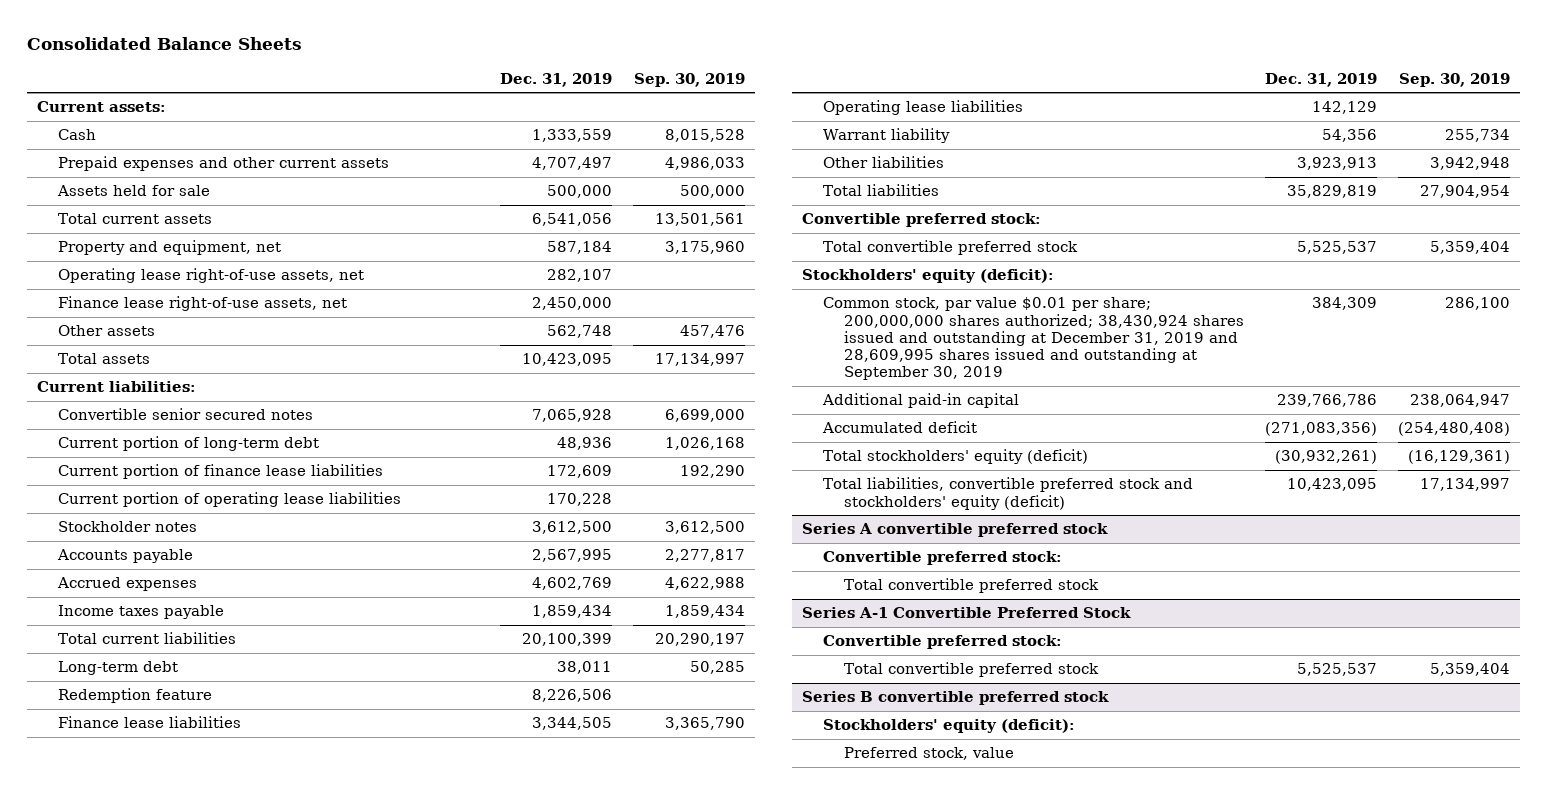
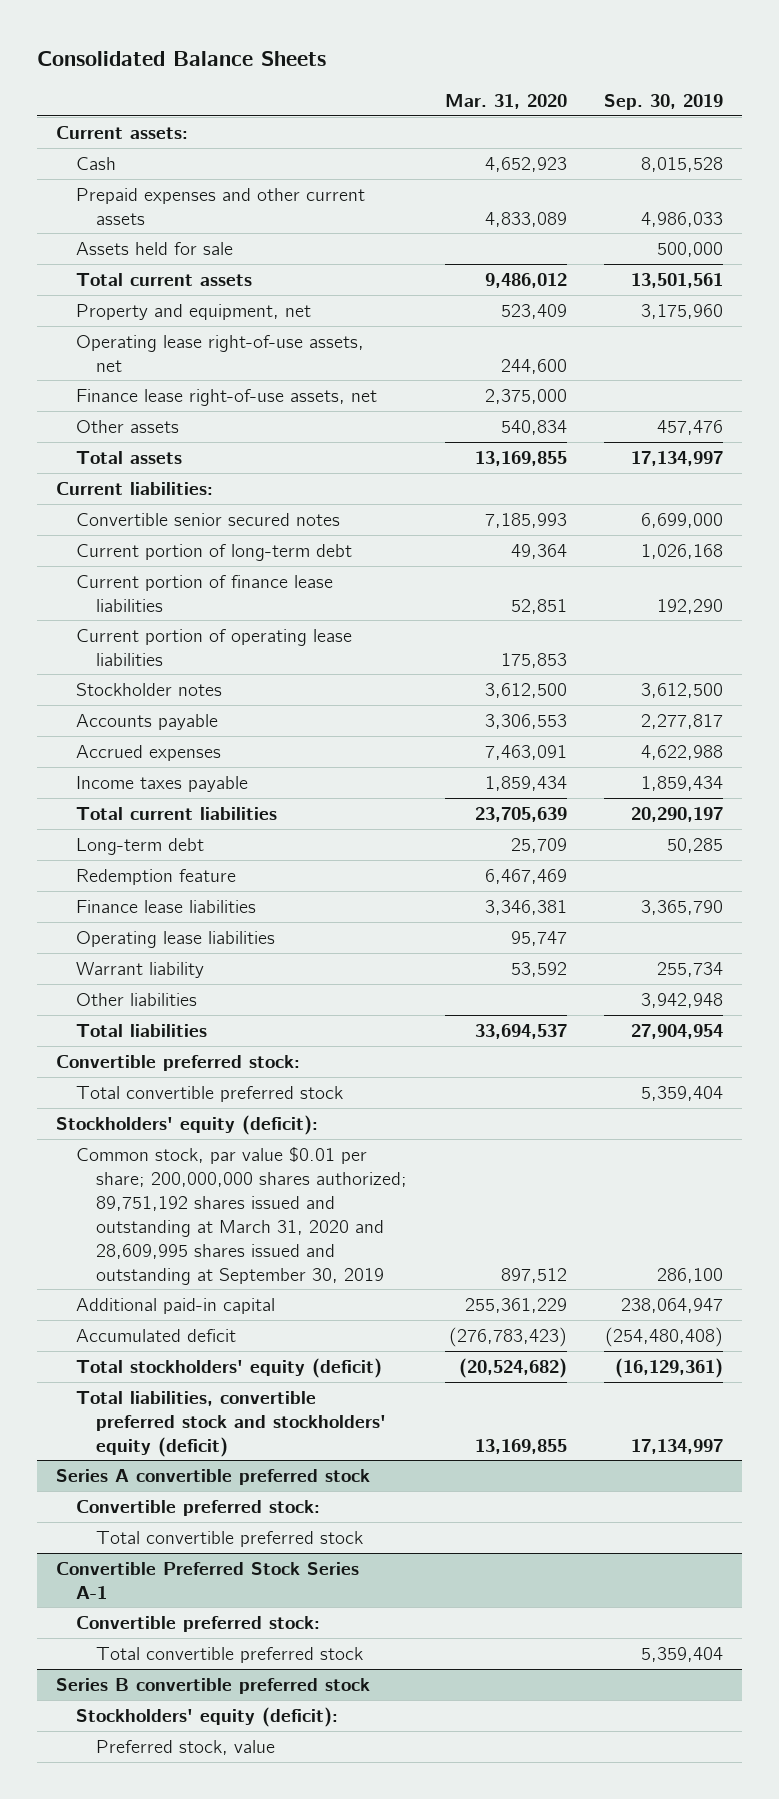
[500,72,613,87] Dec. 31, 2019 -> none
none -> [444,94,567,110] Mar. 31, 2020
[823,297,1245,380] Common stock, par value $0.01 per share; 200,000,000 shares authorized; 38,430,924 shares issued and outstanding at December 31, 2019 and 28,609,995 shares issued and outstanding at September 30, 2019 -> [75,1146,407,1285] Common stock, par value $0.01 per share; 200,000,000 shares authorized; 89,751,192 shares issued and outstanding at March 31, 2020 and 28,609,995 shares issued and outstanding at September 30, 2019
[802,607,1132,619] Series A-1 Convertible Preferred Stock -> [55,1561,359,1599] Convertible Preferred Stock Series A-1

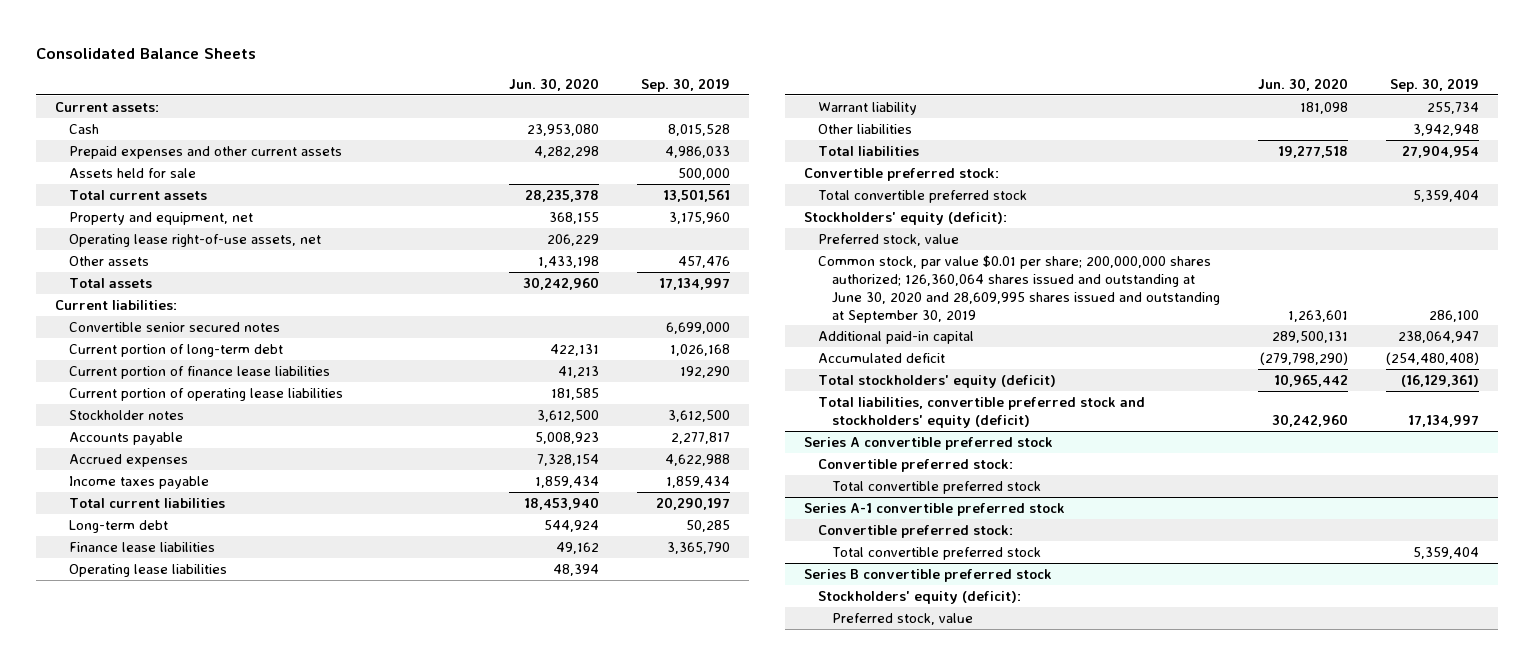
[444,94,567,110] Mar. 31, 2020 -> none
none -> [508,77,599,91] Jun. 30, 2020
[75,388,377,406] Finance lease right-of-use assets, net -> none
[75,868,236,885] Redemption feature -> none
none -> [817,233,959,246] Preferred stock, value
[75,1146,407,1285] Common stock, par value $0.01 per share; 200,000,000 shares authorized; 89,751,192 shares issued and outstanding at March 31, 2020 and 28,609,995 shares issued and outstanding at September 30, 2019 -> [817,254,1220,323] Common stock, par value $0.01 per share; 200,000,000 shares authorized; 126,360,064 shares issued and outstanding at June 30, 2020 and 28,609,995 shares issued and outstanding at September 30, 2019
[55,1561,359,1599] Convertible Preferred Stock Series A-1 -> [804,502,1066,516] Series A-1 convertible preferred stock

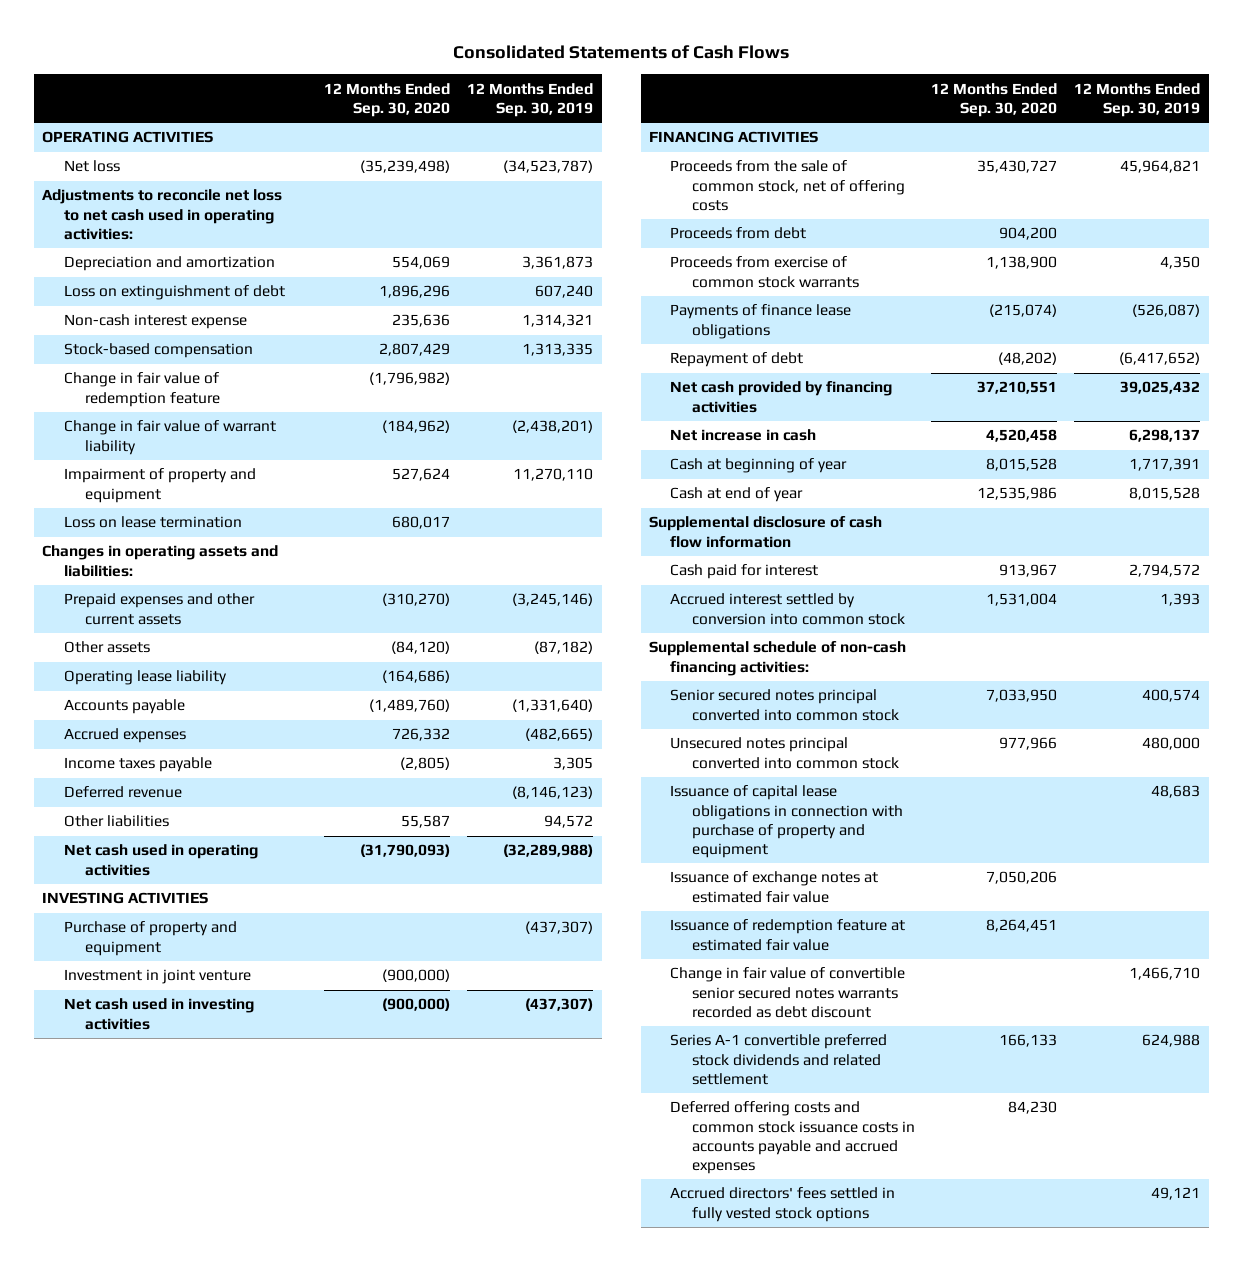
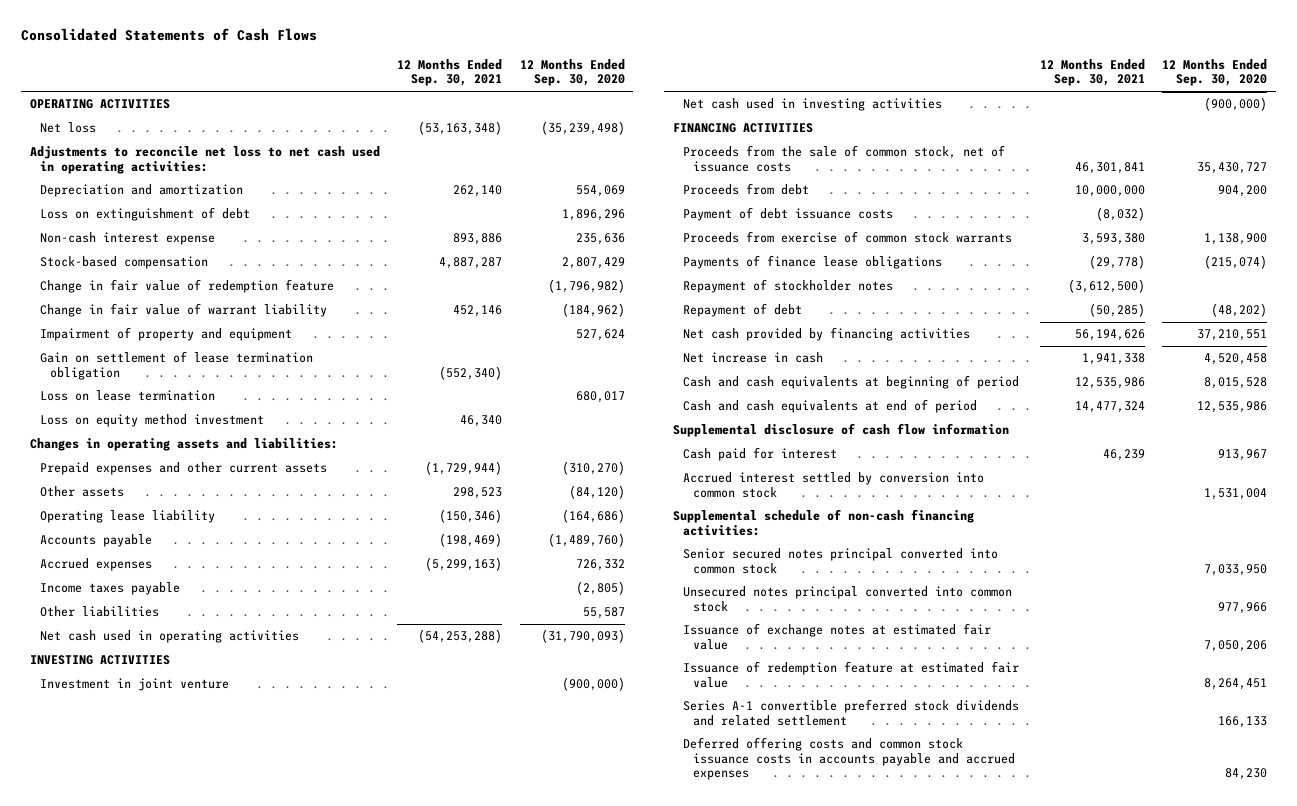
[467,82,594,117] 12 Months Ended Sep. 30, 2019 -> none
none -> [397,58,503,87] 12 Months Ended Sep. 30, 2021
none -> [40,351,314,380] Gain on settlement of lease termination obligation
none -> [40,414,265,428] Loss on equity method investment
[63,786,182,799] Deferred revenue -> none
[63,921,237,956] Purchase of property and equipment -> none
[670,160,905,211] Proceeds from the sale of common stock, net of offering costs -> [682,145,1005,172] Proceeds from the sale of common stock, net of issuance costs
none -> [682,207,893,222] Payment of debt issuance costs
none -> [682,279,893,294] Repayment of stockholder notes
[670,458,848,474] Cash at beginning of year -> [682,375,1019,390] Cash and cash equivalents at beginning of period
[670,487,804,503] Cash at end of year -> [682,399,977,414] Cash and cash equivalents at end of period
[670,785,903,858] Issuance of capital lease obligations in connection with purchase of property and equipment -> none
[670,967,906,1018] Change in fair value of convertible senior secured notes warrants recorded as debt discount -> none
[670,1187,896,1222] Accrued directors' fees settled in fully vested stock options -> none

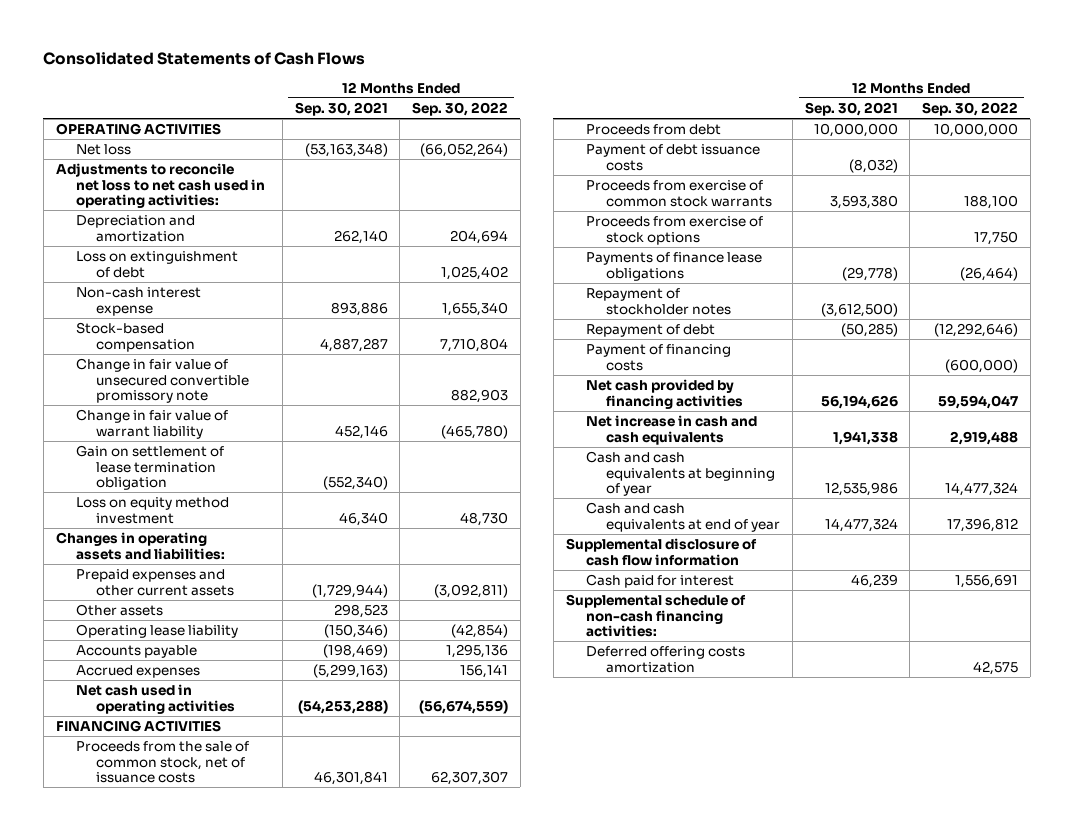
[519,58,625,87] 12 Months Ended Sep. 30, 2020 -> none
none -> [411,101,508,116] Sep. 30, 2022
[40,279,335,294] Change in fair value of redemption feature -> [75,358,250,404] Change in fair value of unsecured convertible promissory note
[40,327,293,342] Impairment of property and equipment -> none
[40,390,216,402] Loss on lease termination -> none
[40,582,181,596] Income taxes payable -> none
[40,606,160,618] Other liabilities -> none
[29,655,170,666] INVESTING ACTIVITIES -> none
[40,678,230,692] Investment in joint venture -> none
[682,98,942,112] Net cash used in investing activities -> none
none -> [585,216,763,245] Proceeds from exercise of stock options
none -> [585,344,731,371] Payment of financing costs
[682,352,823,364] Net increase in cash -> [585,415,757,445] Net increase in cash and cash equivalents
[682,375,1019,390] Cash and cash equivalents at beginning of period -> [585,451,776,497] Cash and cash equivalents at beginning of year
[682,399,977,414] Cash and cash equivalents at end of period -> [585,502,781,532] Cash and cash equivalents at end of year
[682,472,984,498] Accrued interest settled by conversion into common stock -> none
[682,548,998,574] Senior secured notes principal converted into common stock -> none
[682,586,1012,612] Unsecured notes principal converted into common stock -> none
[682,623,991,650] Issuance of exchange notes at estimated fair value -> none
[682,661,1019,688] Issuance of redemption feature at estimated fair value -> none
[682,699,1019,726] Series A-1 convertible preferred stock dividends and related settlement -> none
[682,737,1016,781] Deferred offering costs and common stock issuance costs in accounts payable and accrued expenses -> none
none -> [585,646,745,673] Deferred offering costs amortization

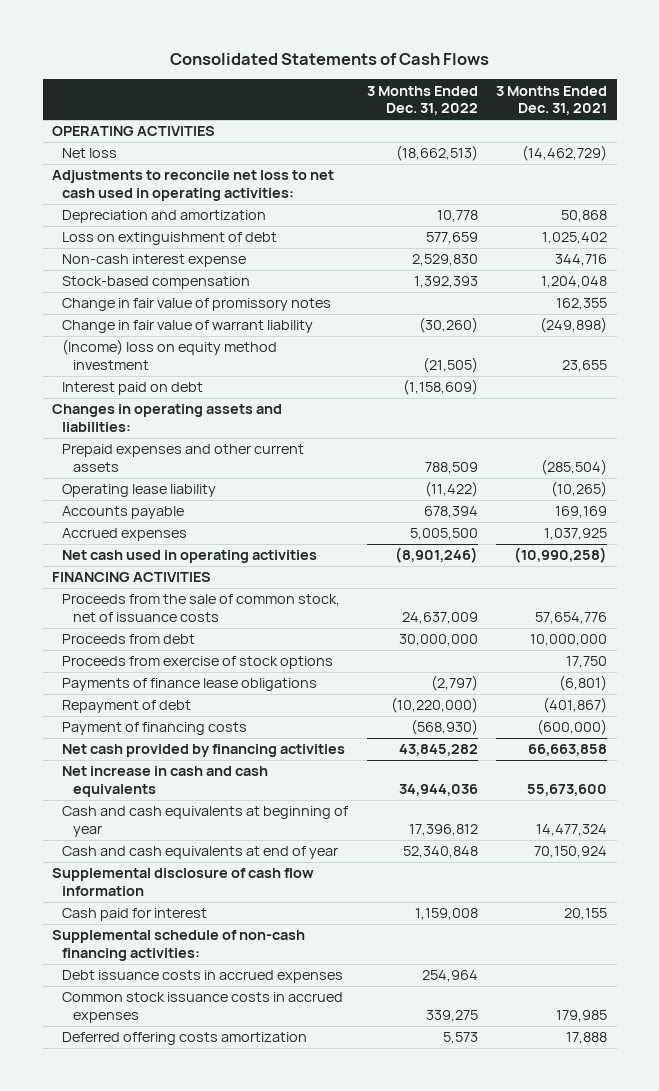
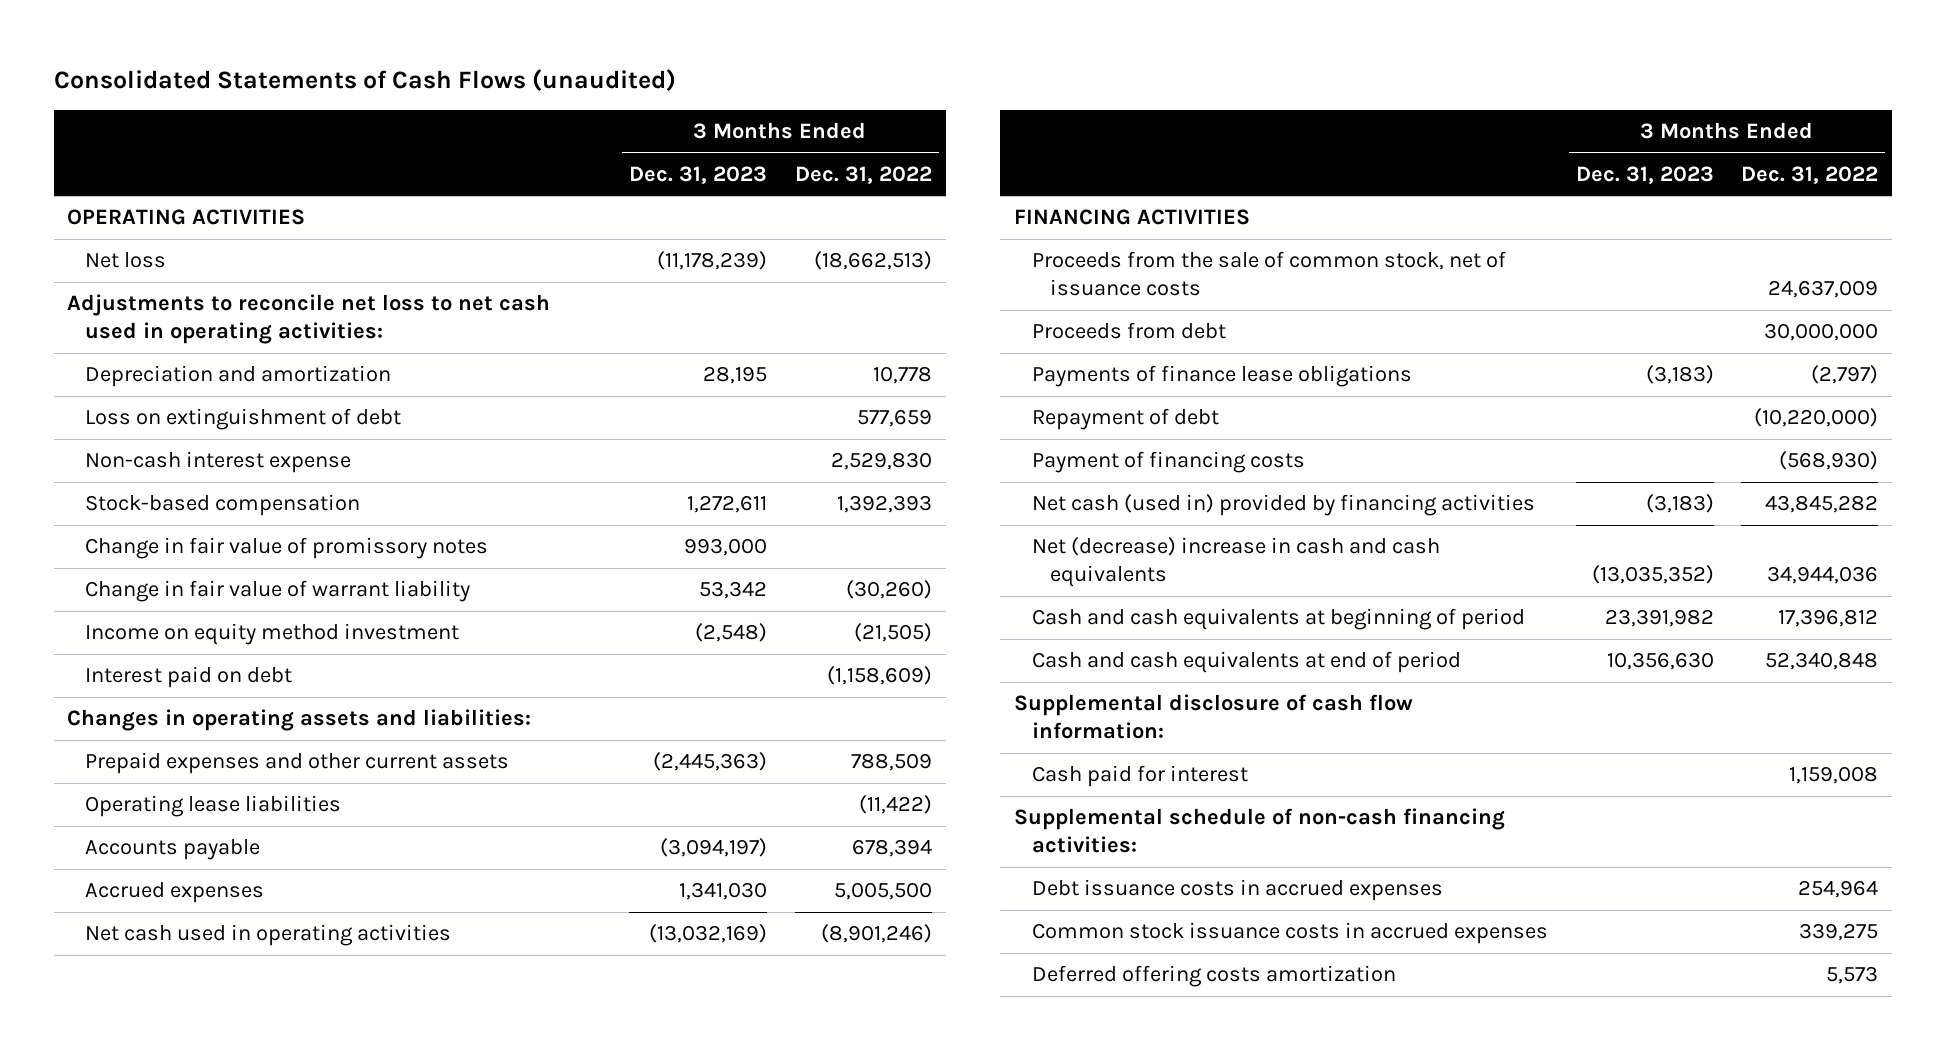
[169,52,489,65] Consolidated Statements of Cash Flows -> [53,68,676,91] Consolidated Statements of Cash Flows (unaudited)
[496,85,608,116] 3 Months Ended Dec. 31, 2021 -> none
none -> [629,165,768,184] Dec. 31, 2023
[62,339,278,370] (Income) loss on equity method investment -> [85,623,460,646] Income on equity method investment
[62,484,217,498] Operating lease liability -> [85,795,342,818] Operating lease liabilities
[62,656,334,670] Proceeds from exercise of stock options -> none
[62,744,346,758] Net cash provided by financing activities -> [1032,494,1536,517] Net cash (used in) provided by financing activities
[62,766,269,797] Net increase in cash and cash equivalents -> [1032,537,1441,588] Net (decrease) increase in cash and cash equivalents
[62,806,349,837] Cash and cash equivalents at beginning of year -> [1032,608,1526,631] Cash and cash equivalents at beginning of period
[62,846,339,860] Cash and cash equivalents at end of year -> [1032,651,1462,674] Cash and cash equivalents at end of period
[51,868,314,896] Supplemental disclosure of cash flow information -> [1014,694,1414,740] Supplemental disclosure of cash flow information:

